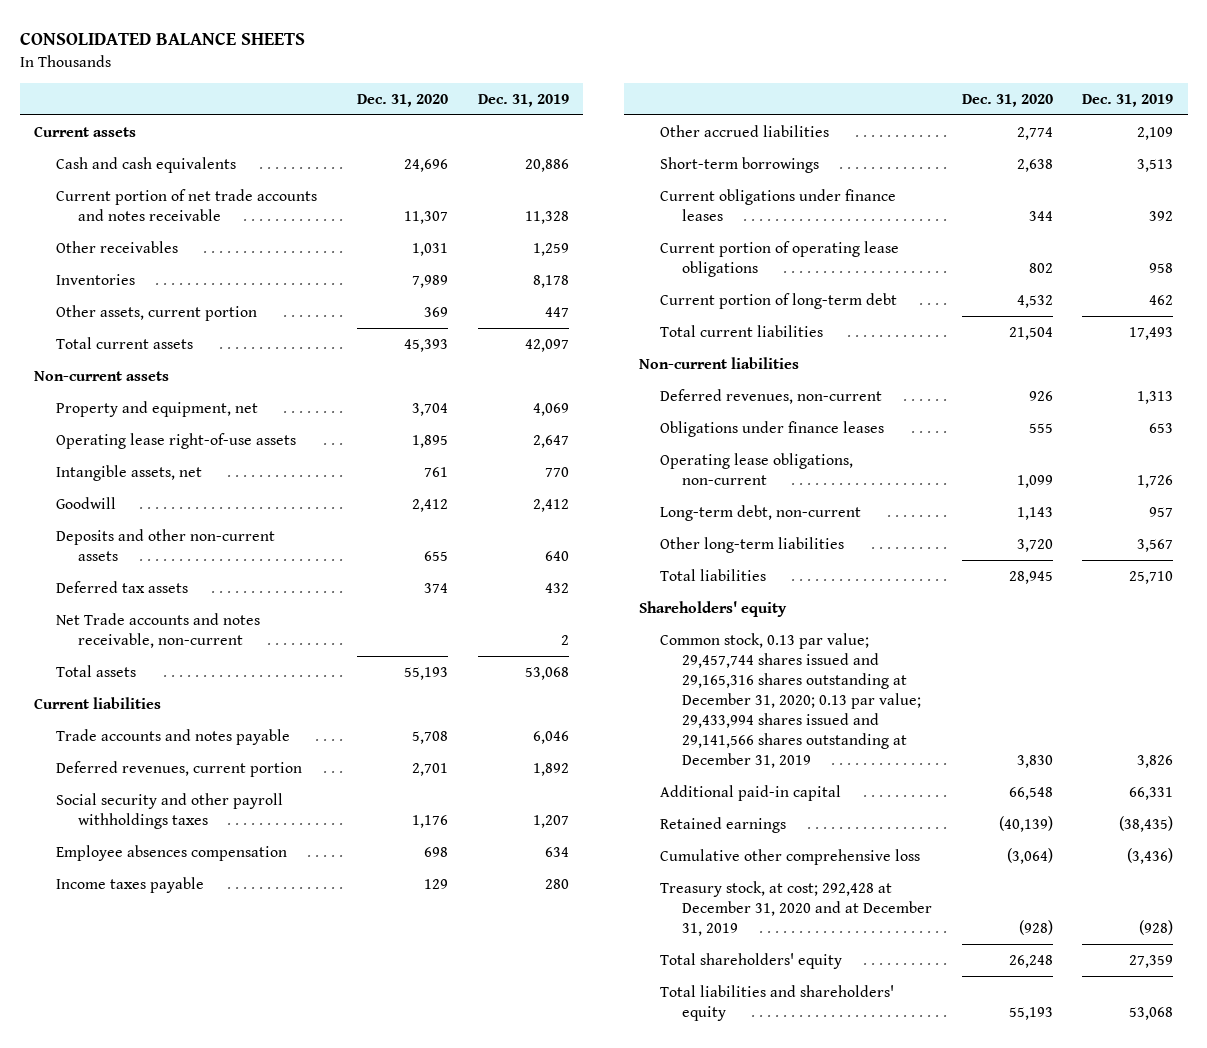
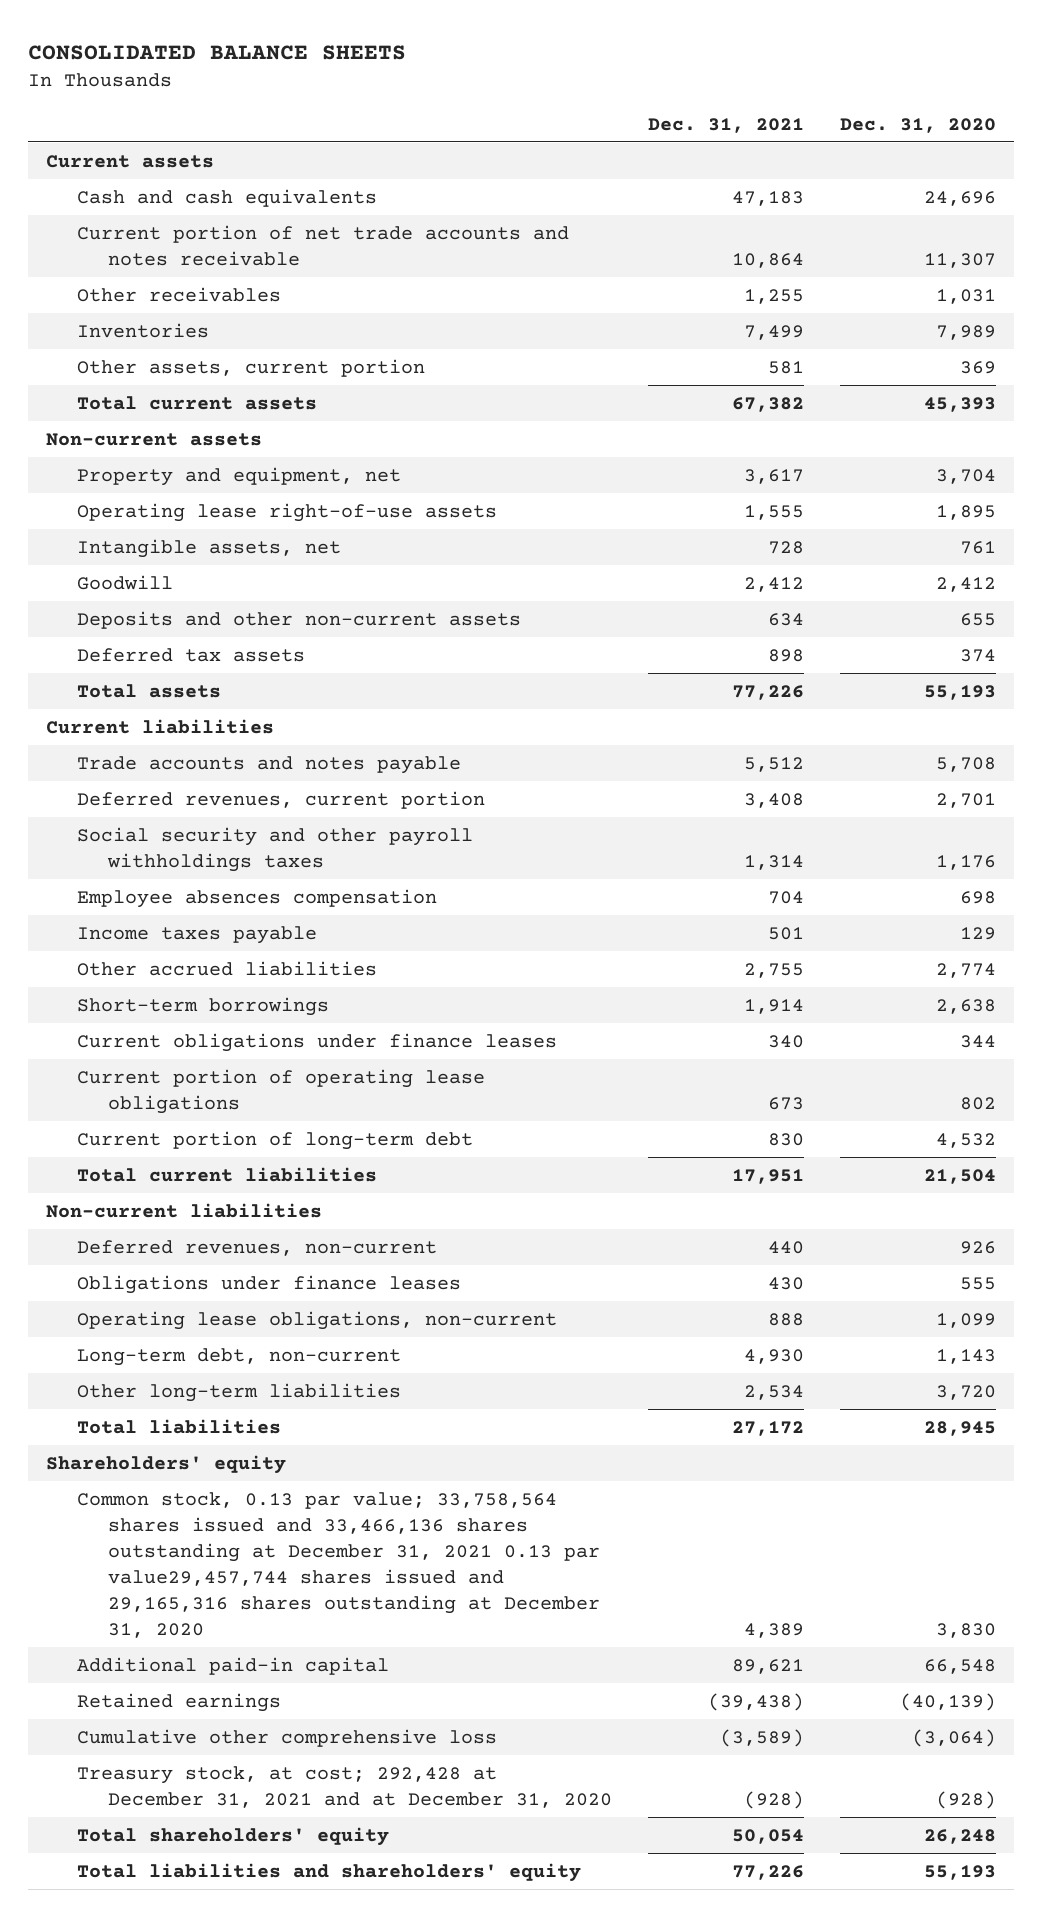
[477,93,569,107] Dec. 31, 2019 -> none
none -> [647,117,804,133] Dec. 31, 2021
[56,613,261,649] Net Trade accounts and notes receivable, non-current -> none
[660,633,922,769] Common stock, 0.13 par value; 29,457,744 shares issued and 29,165,316 shares outstanding at December 31, 2020; 0.13 par value; 29,433,994 shares issued and 29,141,566 shares outstanding at December 31, 2019 -> [76,1491,601,1639] Common stock, 0.13 par value; 33,758,564 shares issued and 33,466,136 shares outstanding at December 31, 2021 0.13 par value29,457,744 shares issued and 29,165,316 shares outstanding at December 31, 2020
[660,881,933,937] Treasury stock, at cost; 292,428 at December 31, 2020 and at December 31, 2019 -> [76,1765,613,1808] Treasury stock, at cost; 292,428 at December 31, 2021 and at December 31, 2020

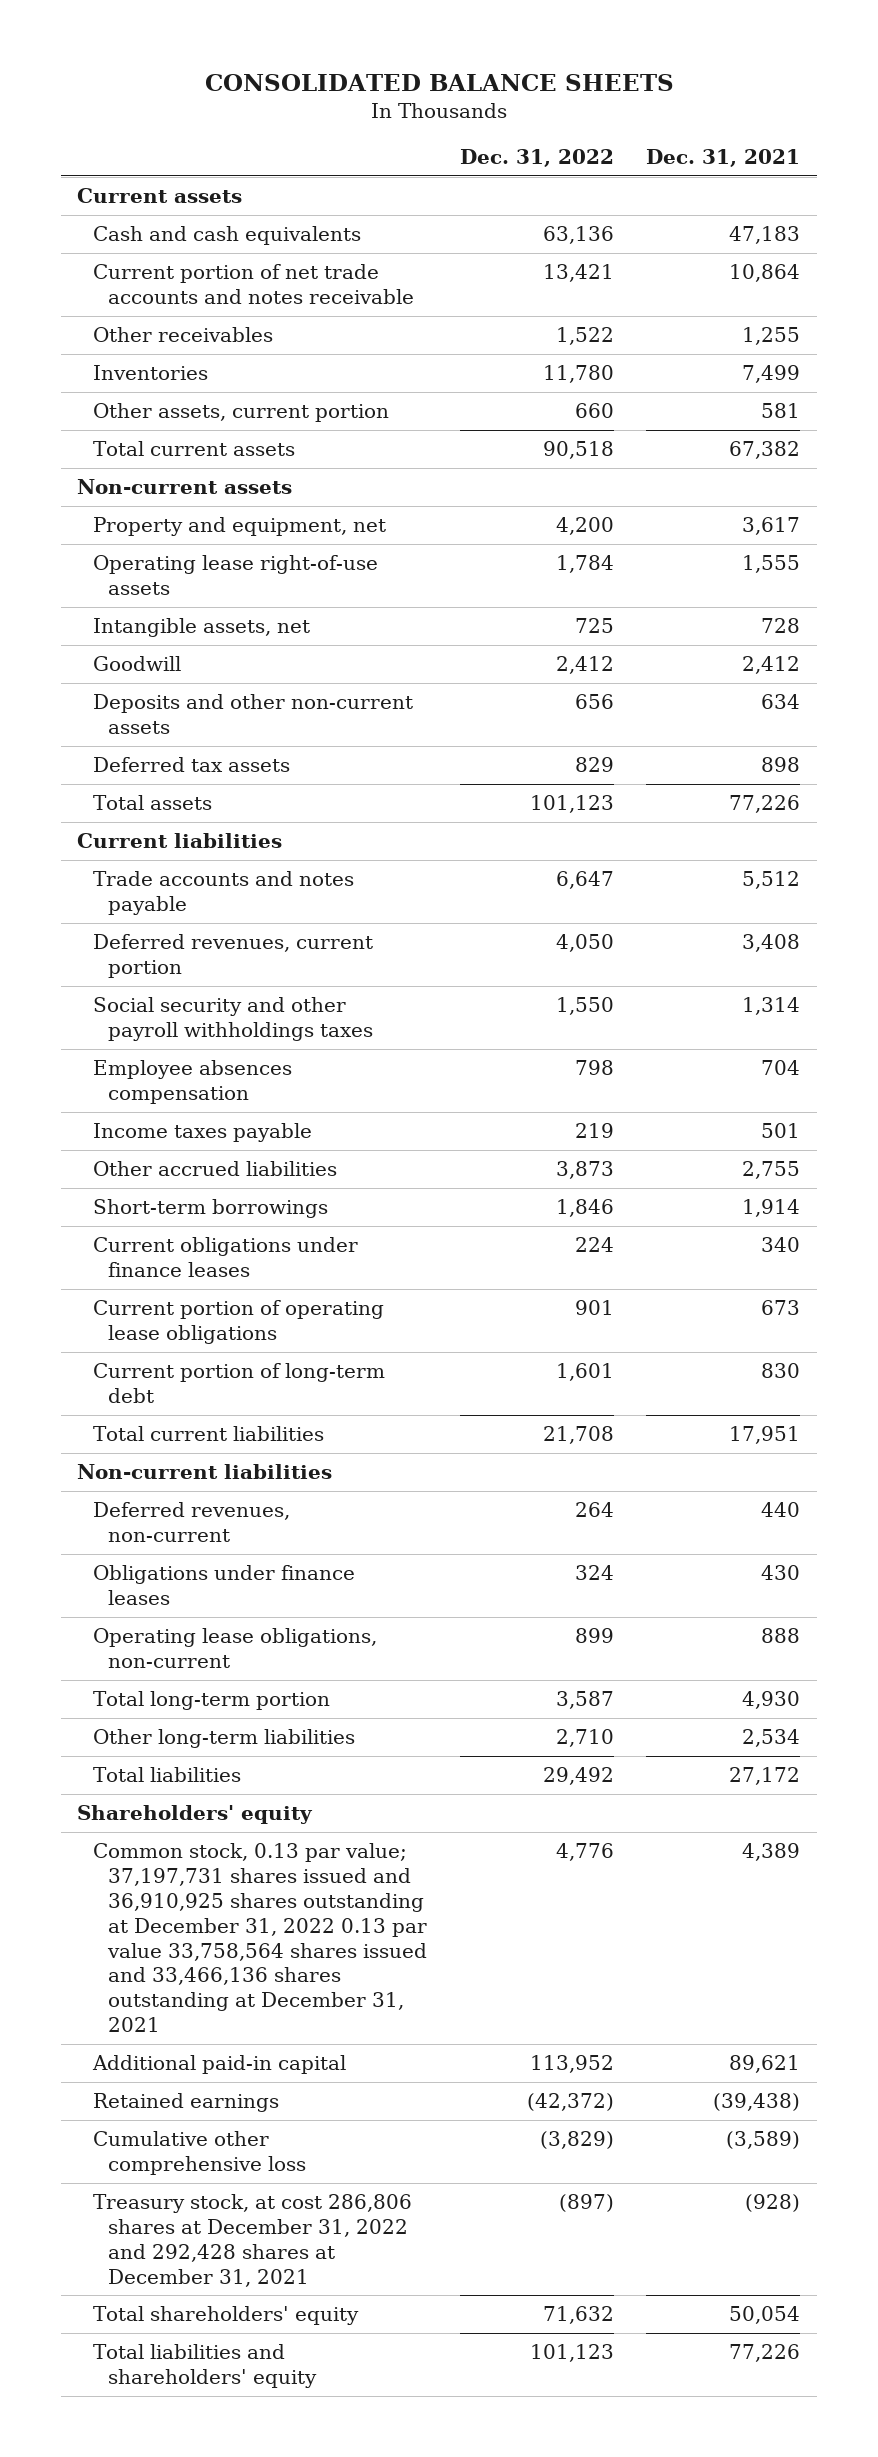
[839,117,996,133] Dec. 31, 2020 -> none
none -> [459,148,614,167] Dec. 31, 2022
[76,1347,401,1366] Long-term debt, non-current -> [92,1691,330,1711] Total long-term portion
[76,1491,601,1639] Common stock, 0.13 par value; 33,758,564 shares issued and 33,466,136 shares outstanding at December 31, 2021 0.13 par value29,457,744 shares issued and 29,165,316 shares outstanding at December 31, 2020 -> [92,1843,427,2033] Common stock, 0.13 par value; 37,197,731 shares issued and 36,910,925 shares outstanding at December 31, 2022 0.13 par value 33,758,564 shares issued and 33,466,136 shares outstanding at December 31, 2021
[76,1765,613,1808] Treasury stock, at cost; 292,428 at December 31, 2021 and at December 31, 2020 -> [92,2194,412,2287] Treasury stock, at cost 286,806 shares at December 31, 2022 and 292,428 shares at December 31, 2021

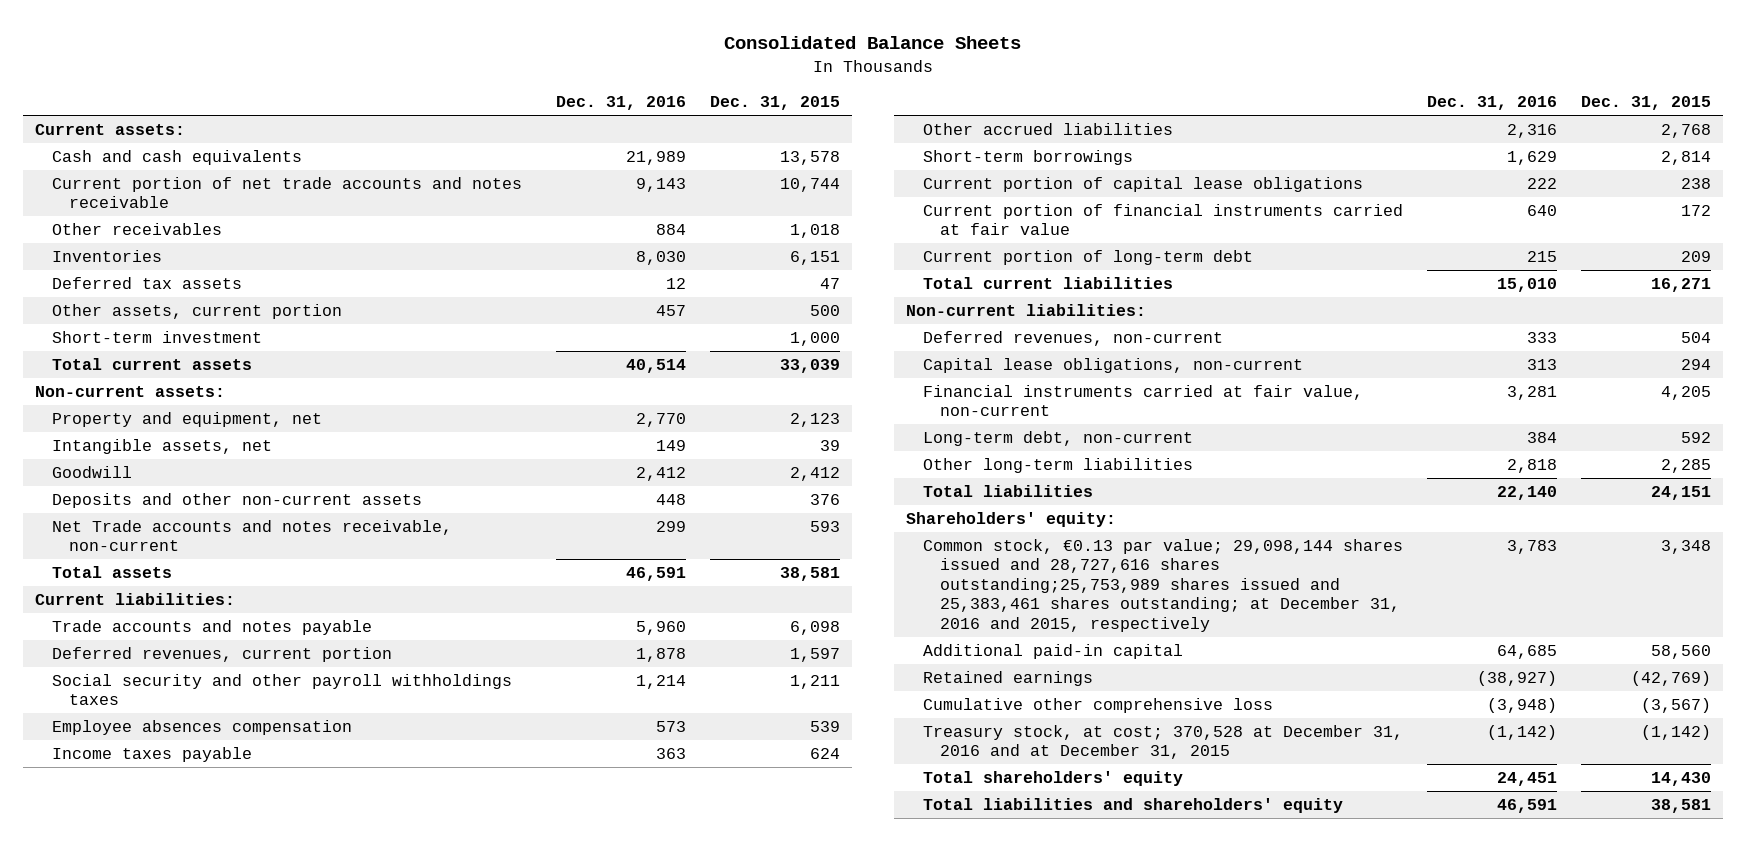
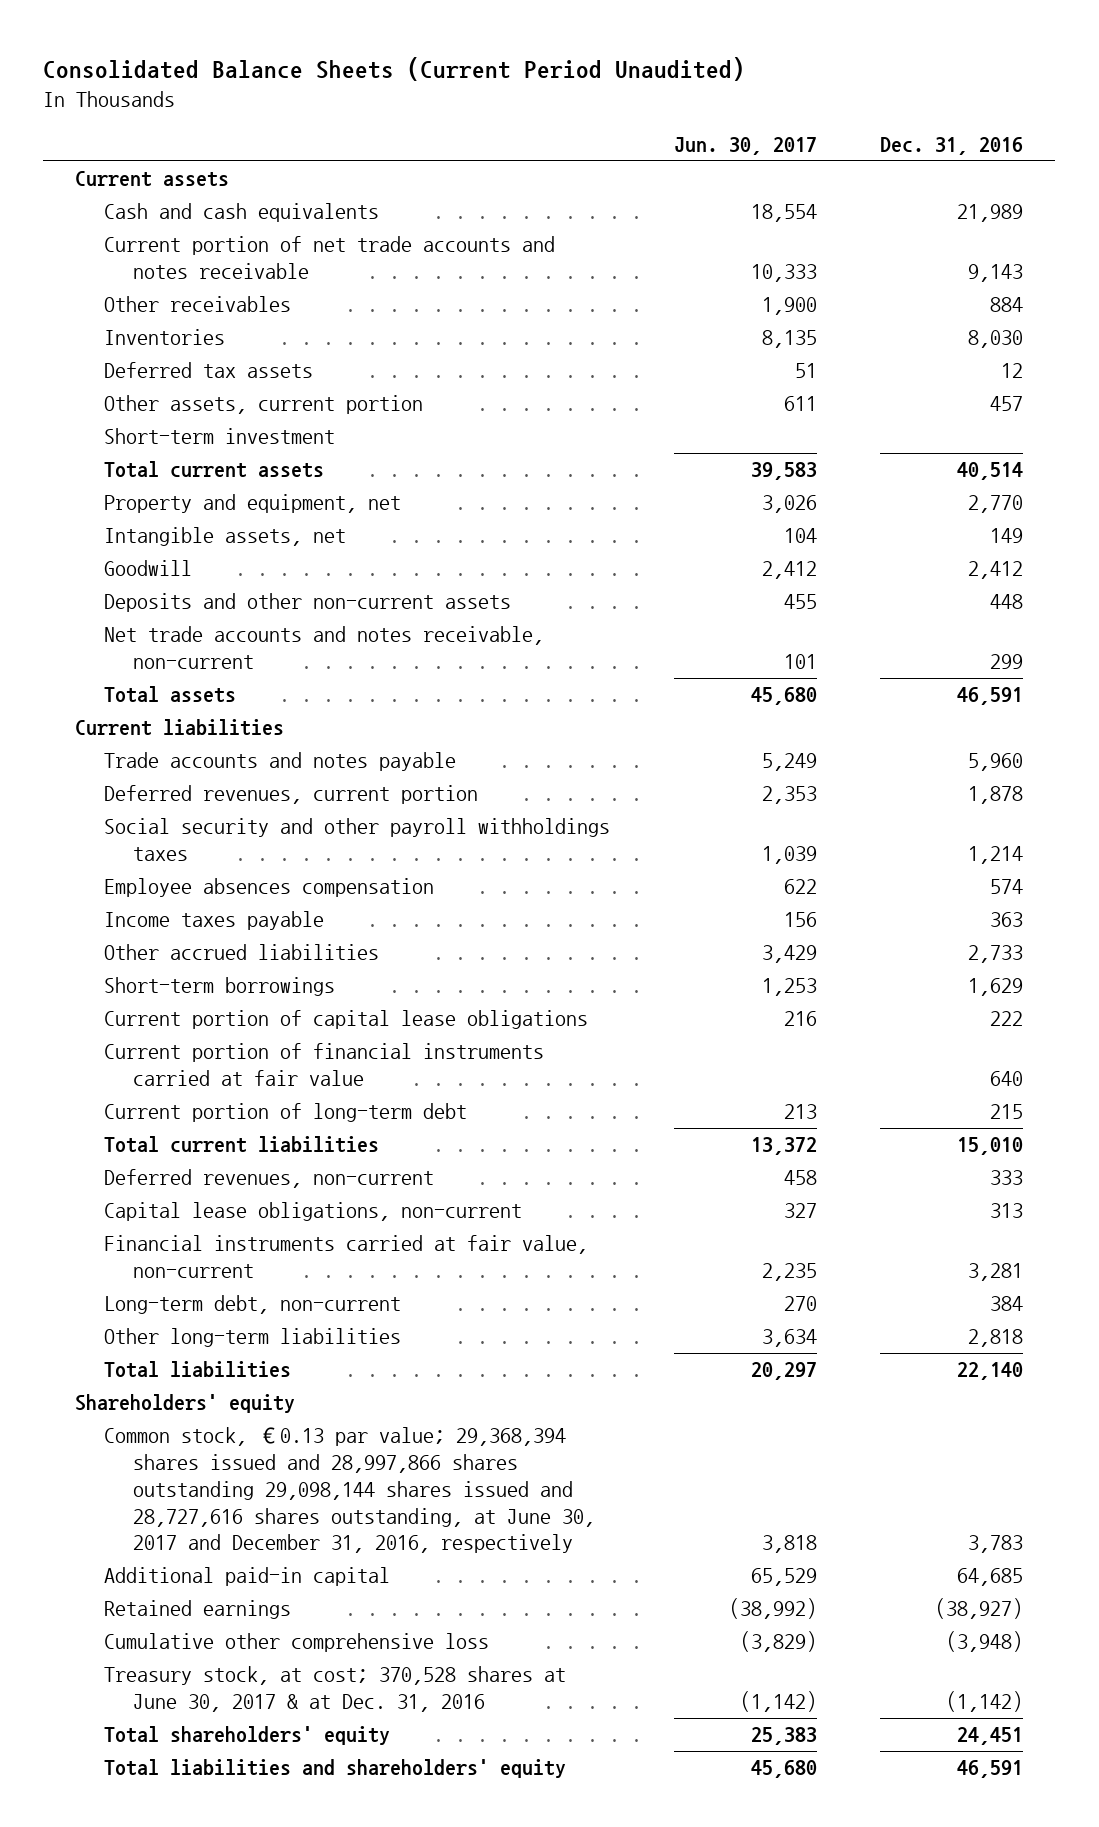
[724,36,1022,50] Consolidated Balance Sheets -> [43,56,746,81] Consolidated Balance Sheets (Current Period Unaudited)
[710,96,841,111] Dec. 31, 2015 -> none
none -> [673,137,817,156] Jun. 30, 2017
[35,123,186,135] Current assets: -> [75,171,230,188] Current assets
[35,385,226,397] Non-current assets: -> none
[52,519,453,552] Net Trade accounts and notes receivable, non-current -> [104,626,545,670] Net trade accounts and notes receivable, non-current
[35,592,236,605] Current liabilities: -> [75,719,285,737] Current liabilities
[656,720,687,732] 573 -> [990,879,1024,895] 574
[1506,123,1557,138] 2,316 -> [968,945,1024,964] 2,733
[905,303,1146,316] Non-current liabilities: -> none
[905,511,1116,527] Shareholders' equity: -> [75,1394,296,1414] Shareholders' equity
[922,538,1403,632] Common stock, €0.13 par value; 29,098,144 shares issued and 28,727,616 shares outstanding;25,753,989 shares issued and 25,383,461 shares outstanding; at December 31, 2016 and 2015, respectively -> [104,1427,596,1554] Common stock, €0.13 par value; 29,368,394 shares issued and 28,997,866 shares outstanding 29,098,144 shares issued and 28,727,616 shares outstanding, at June 30, 2017 and December 31, 2016, respectively
[922,724,1403,760] Treasury stock, at cost; 370,528 at December 31, 2016 and at December 31, 2015 -> [104,1666,567,1713] Treasury stock, at cost; 370,528 shares at June 30, 2017 & at Dec. 31, 2016

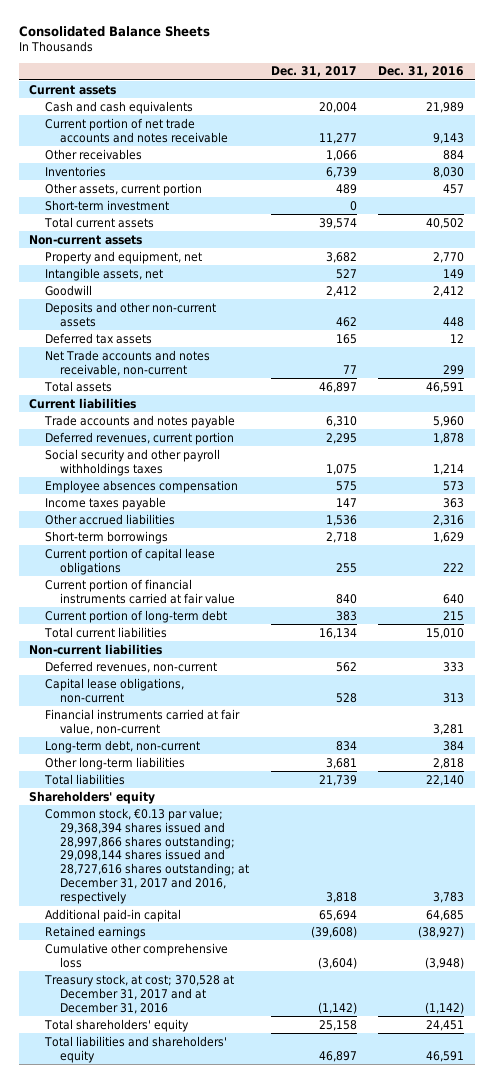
[43,56,746,81] Consolidated Balance Sheets (Current Period Unaudited) -> [18,26,210,38] Consolidated Balance Sheets
[673,137,817,156] Jun. 30, 2017 -> none
none -> [270,66,357,78] Dec. 31, 2017
[957,462,1024,481] 40,514 -> [426,217,465,229] 40,502
none -> [29,234,143,245] Non-current assets
[104,362,314,379] Deferred tax assets -> [44,332,152,344] Deferred tax assets
[104,626,545,670] Net trade accounts and notes receivable, non-current -> [44,349,210,376] Net Trade accounts and notes receivable, non-current
[990,879,1024,895] 574 -> [443,480,465,491] 573
[968,945,1024,964] 2,733 -> [433,514,465,526] 2,316
none -> [29,643,163,655] Non-current liabilities
[104,1427,596,1554] Common stock, €0.13 par value; 29,368,394 shares issued and 28,997,866 shares outstanding 29,098,144 shares issued and 28,727,616 shares outstanding, at June 30, 2017 and December 31, 2016, respectively -> [44,807,250,905] Common stock, €0.13 par value; 29,368,394 shares issued and 28,997,866 shares outstanding; 29,098,144 shares issued and 28,727,616 shares outstanding; at December 31, 2017 and 2016, respectively
[104,1666,567,1713] Treasury stock, at cost; 370,528 shares at June 30, 2017 & at Dec. 31, 2016 -> [43,973,234,1014] Treasury stock, at cost; 370,528 at December 31, 2017 and at December 31, 2016

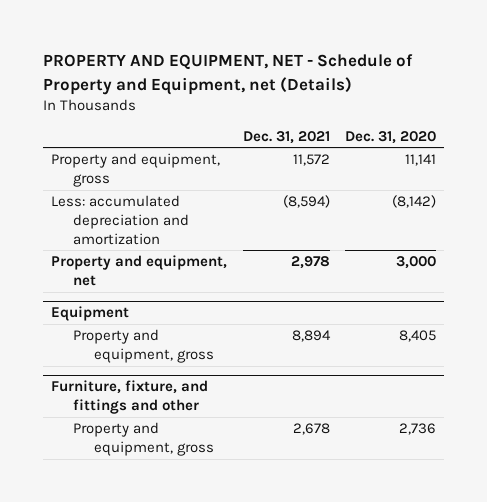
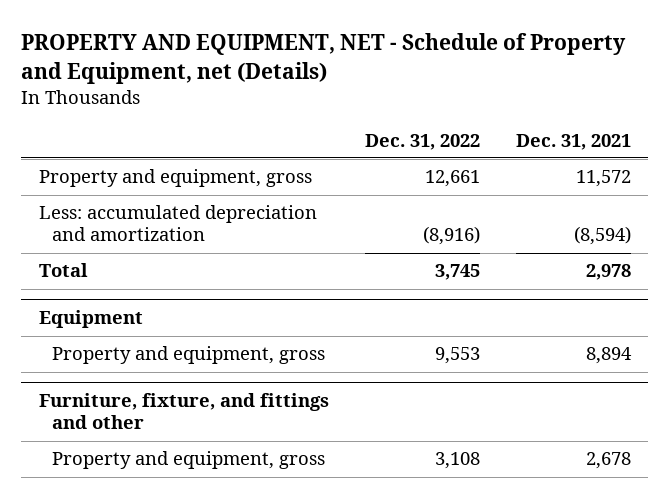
[345,130,437,144] Dec. 31, 2020 -> none
none -> [364,133,480,150] Dec. 31, 2022
[50,255,227,286] Property and equipment, net -> [39,263,89,278] Total

